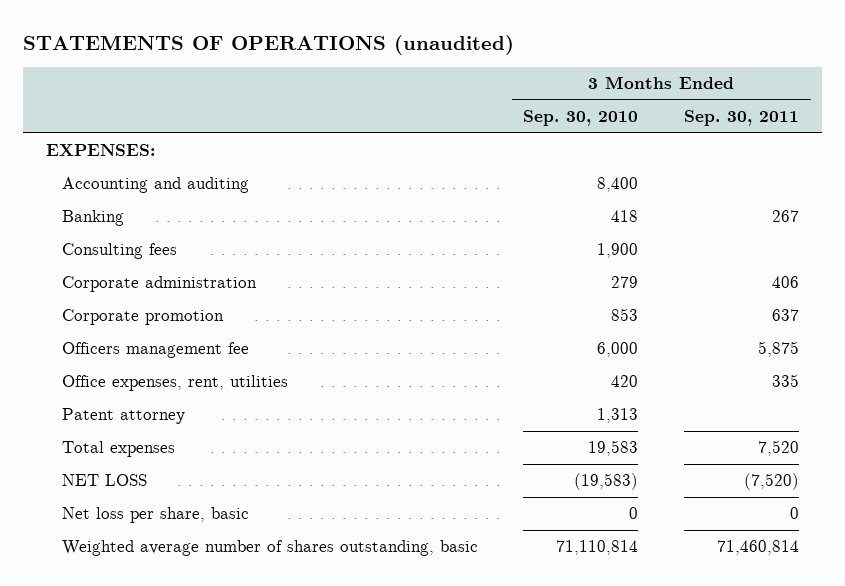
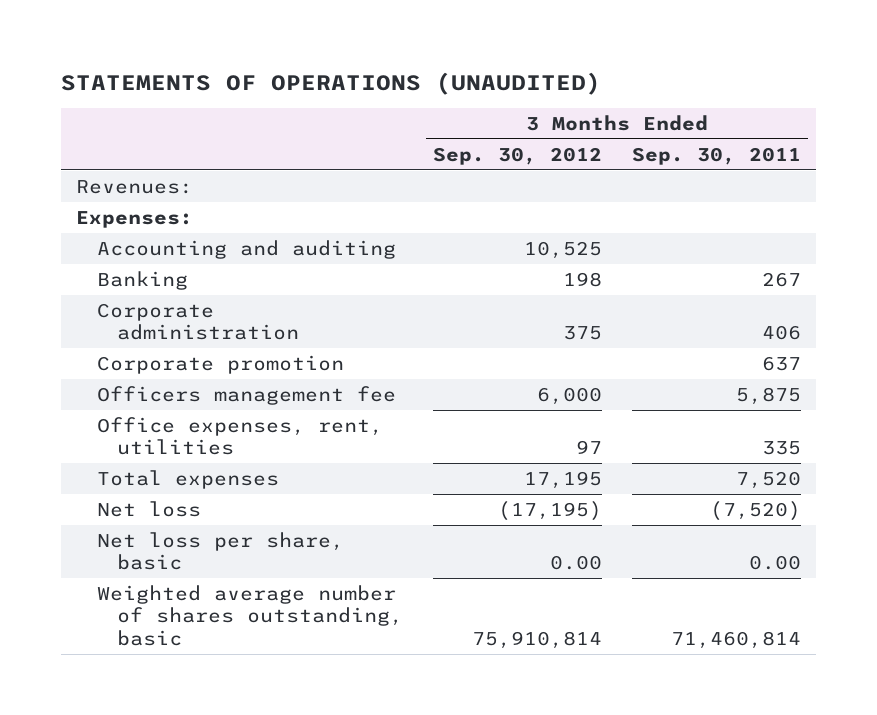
[22,34,514,55] STATEMENTS OF OPERATIONS (unaudited) -> [61,71,602,95] STATEMENTS OF OPERATIONS (UNAUDITED)
[523,110,639,127] Sep. 30, 2010 -> none
none -> [433,146,603,165] Sep. 30, 2012
none -> [76,179,194,194] Revenues:
[45,144,155,157] EXPENSES: -> [76,210,194,228] Expenses:
[61,243,177,260] Consulting fees -> none
[61,408,185,425] Patent attorney -> none
[61,474,147,487] NET LOSS -> [96,500,201,517] Net loss
[790,507,800,520] 0 -> [748,555,801,571] 0.00

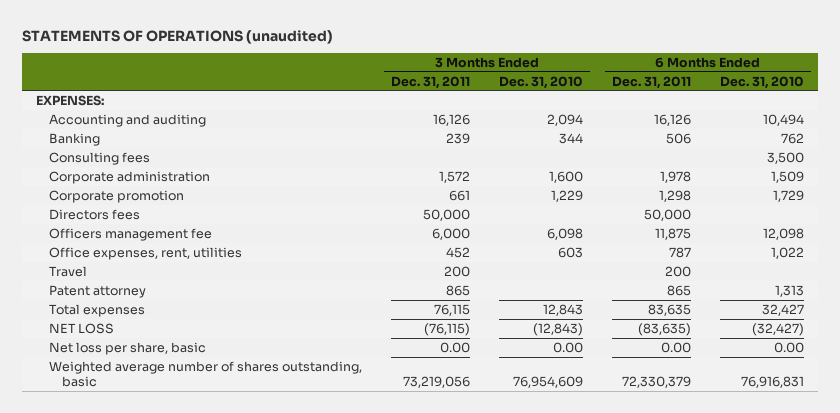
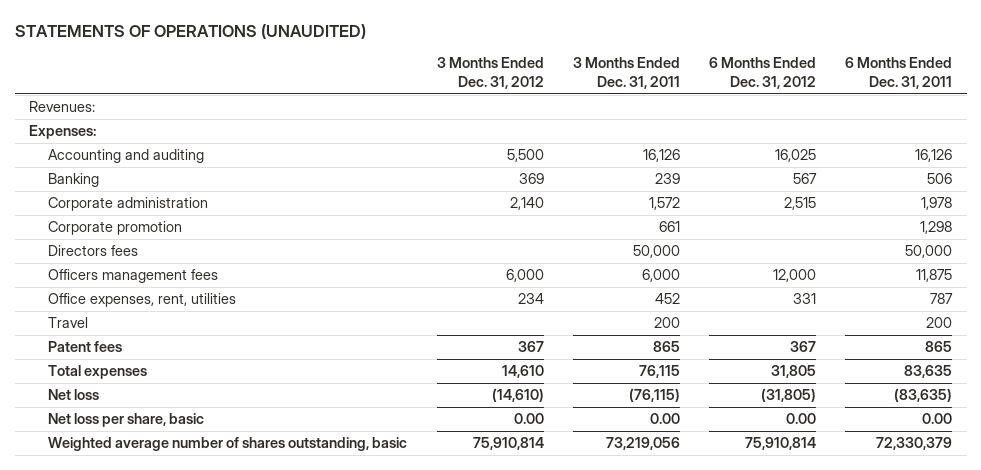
[21,30,333,45] STATEMENTS OF OPERATIONS (unaudited) -> [14,23,366,39] STATEMENTS OF OPERATIONS (UNAUDITED)
[499,75,584,89] Dec. 31, 2010 -> none
[719,75,804,89] Dec. 31, 2010 -> none
none -> [436,57,544,90] 3 Months Ended Dec. 31, 2012
none -> [708,57,816,90] 6 Months Ended Dec. 31, 2012
none -> [29,101,96,113] Revenues:
[36,94,105,106] EXPENSES: -> [29,125,97,140] Expenses:
[49,151,151,165] Consulting fees -> none
[49,227,213,241] Officers management fee -> [48,269,219,284] Officers management fees
[49,284,147,298] Patent attorney -> [48,341,123,353] Patent fees
[49,322,115,334] NET LOSS -> [48,389,100,401] Net loss

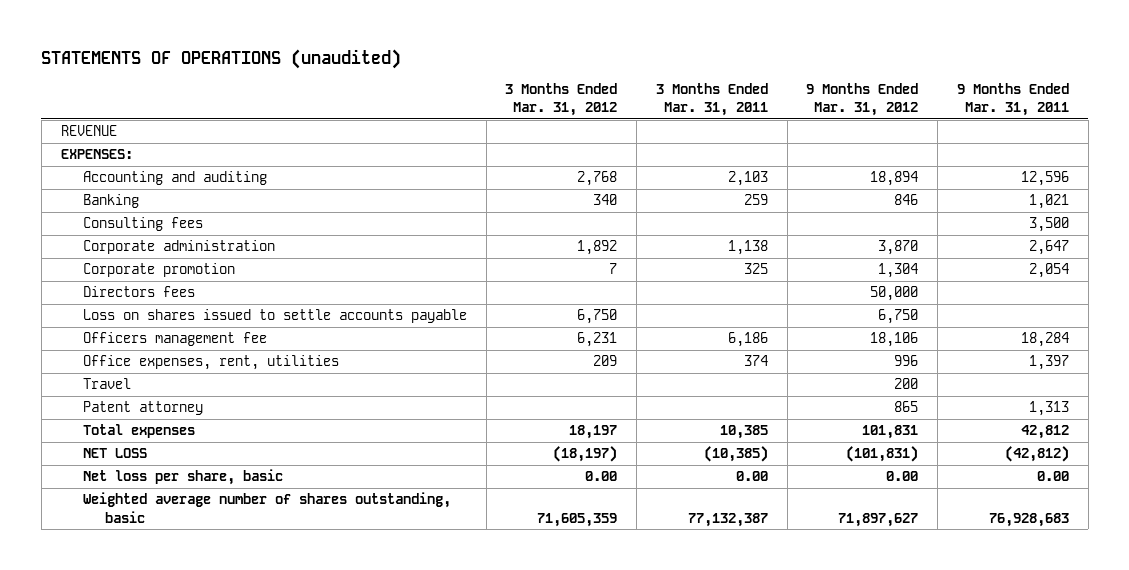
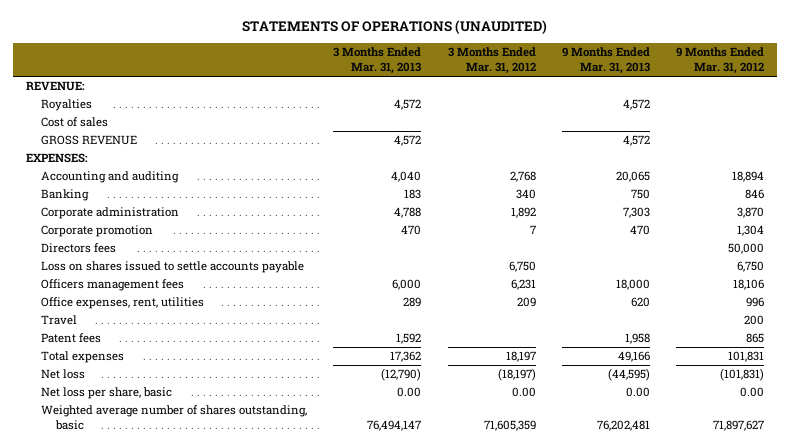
[41,48,402,69] STATEMENTS OF OPERATIONS (unaudited) -> [242,20,548,35] STATEMENTS OF OPERATIONS (UNAUDITED)
[655,83,768,117] 3 Months Ended Mar. 31, 2011 -> none
[956,83,1069,117] 9 Months Ended Mar. 31, 2011 -> none
none -> [333,47,422,75] 3 Months Ended Mar. 31, 2013
none -> [561,47,650,75] 9 Months Ended Mar. 31, 2013
[60,125,117,137] REVENUE -> [26,81,86,92] REVENUE:
none -> [41,99,93,112] Royalties
none -> [41,117,109,128] Cost of sales
none -> [41,135,138,146] GROSS REVENUE
[82,217,203,232] Consulting fees -> none
[82,332,267,347] Officers management fee -> [41,279,185,292] Officers management fees
[82,401,203,416] Patent attorney -> [41,333,102,344] Patent fees
[82,448,147,459] NET LOSS -> [41,369,86,380] Net loss

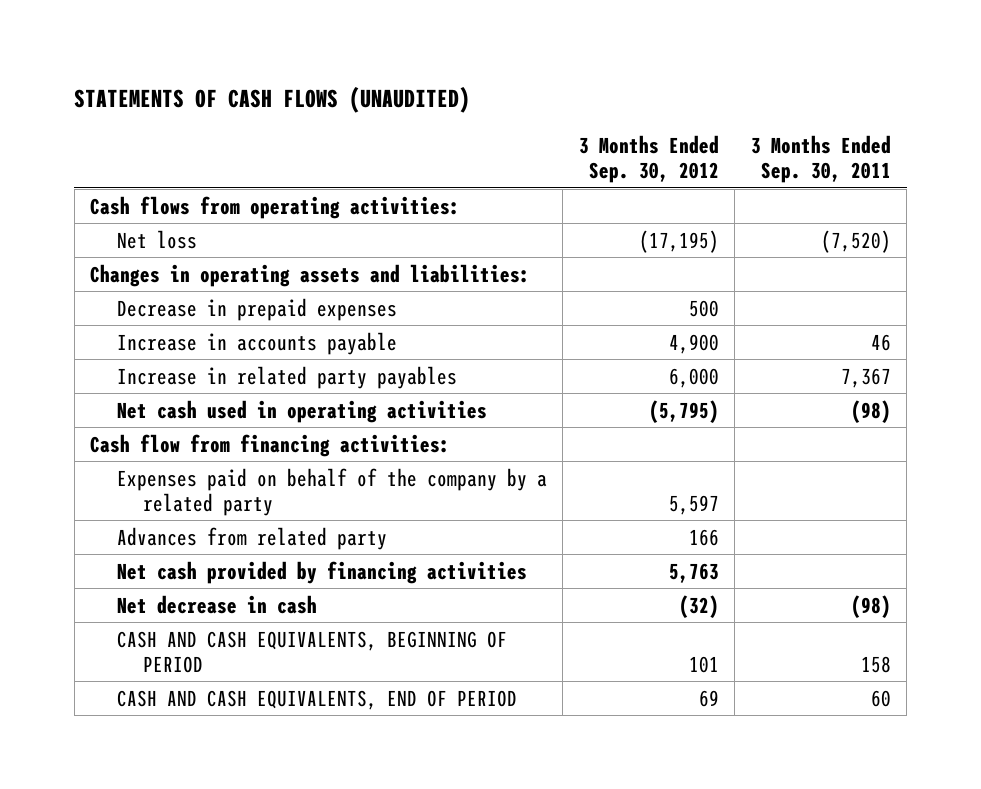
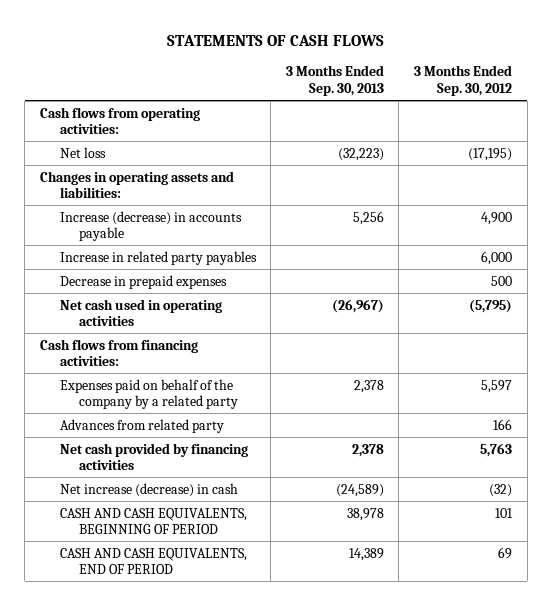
[74,86,471,114] STATEMENTS OF CASH FLOWS (UNAUDITED) -> [167,35,385,47] STATEMENTS OF CASH FLOWS
[750,135,891,184] 3 Months Ended Sep. 30, 2011 -> none
none -> [285,65,384,96] 3 Months Ended Sep. 30, 2013
[116,331,397,355] Increase in accounts payable -> [59,210,242,242] Increase (decrease) in accounts payable
[116,297,397,321] Decrease in prepaid expenses -> [59,274,227,289] Decrease in prepaid expenses
[90,433,451,457] Cash flow from financing activities: -> [39,338,198,367] Cash flows from financing activities:
[116,594,317,614] Net decrease in cash -> [59,482,238,497] Net increase (decrease) in cash

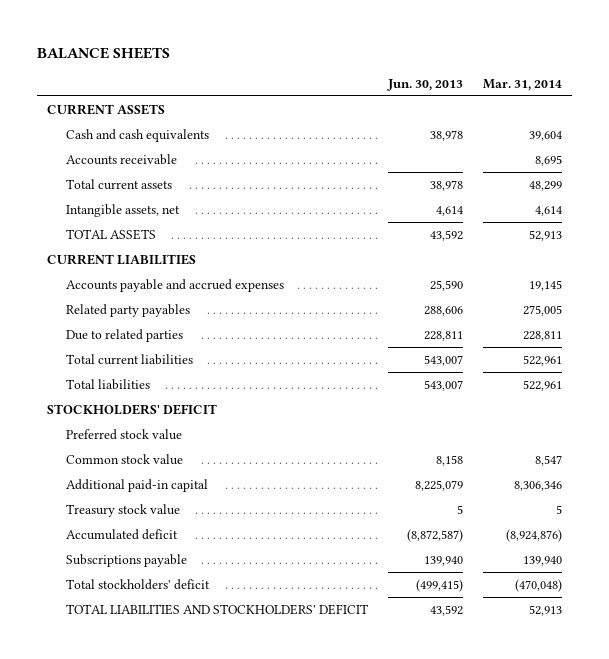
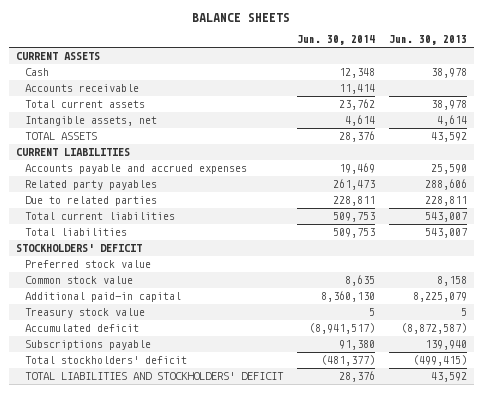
[483,78,563,91] Mar. 31, 2014 -> none
none -> [297,35,376,46] Jun. 30, 2014
[65,128,209,142] Cash and cash equivalents -> [25,68,50,77] Cash

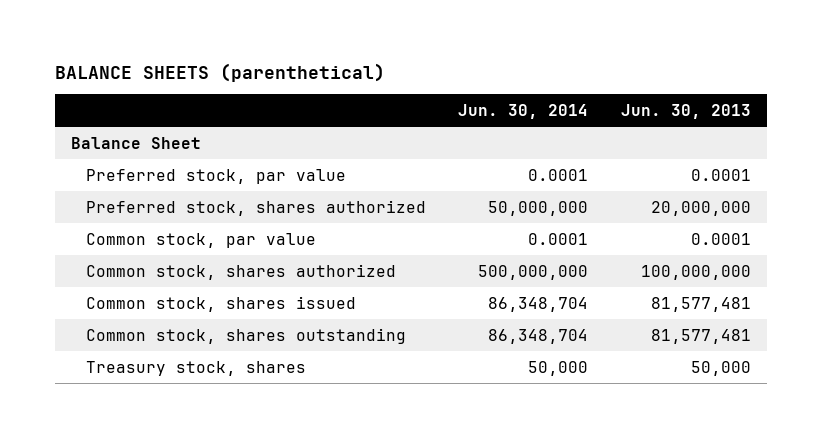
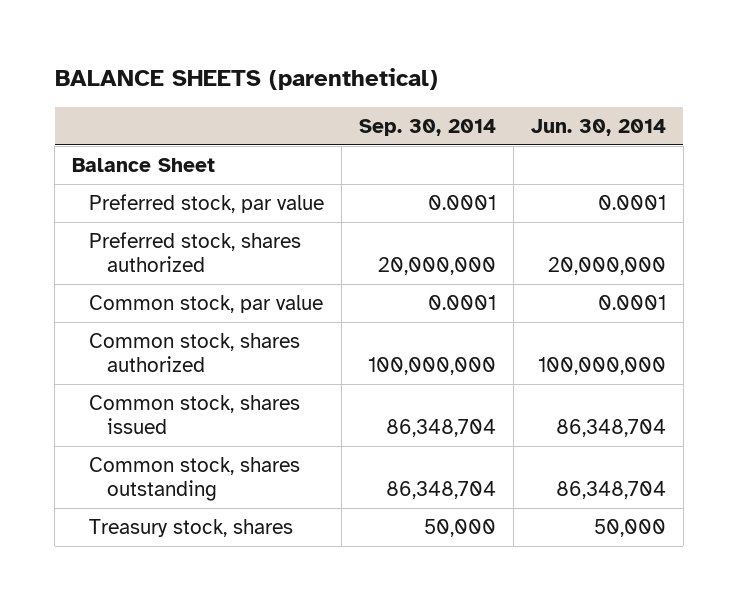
[620,104,751,120] Jun. 30, 2013 -> none
none -> [359,118,497,136] Sep. 30, 2014
[488,200,589,216] 50,000,000 -> [547,256,666,275] 20,000,000
[478,264,589,280] 500,000,000 -> [537,356,666,375] 100,000,000

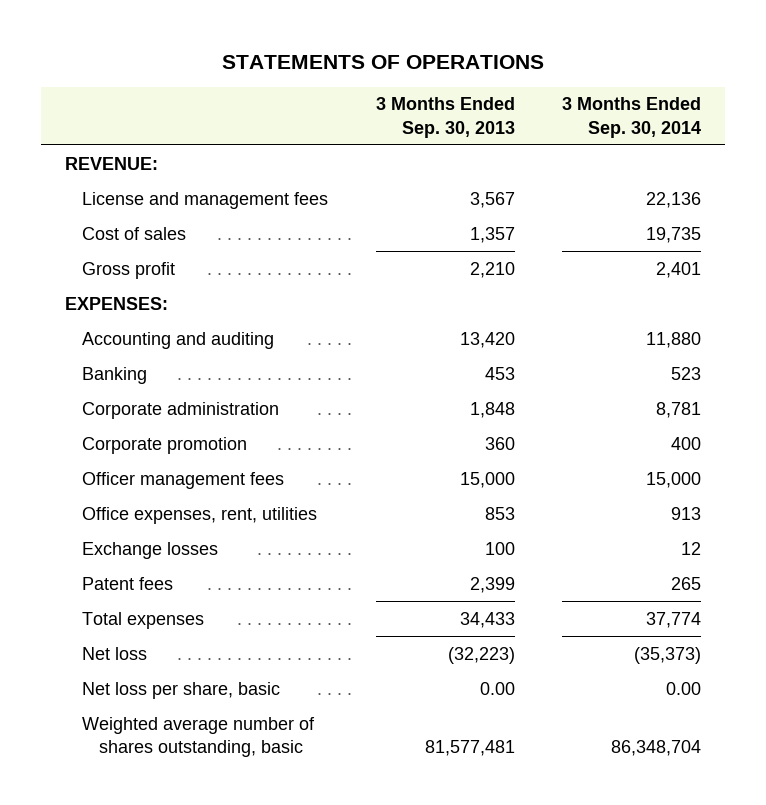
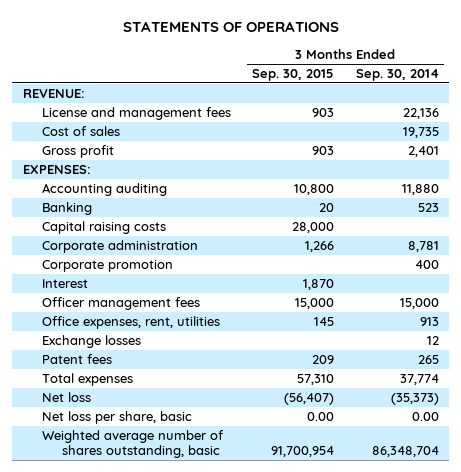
[375,97,515,138] 3 Months Ended Sep. 30, 2013 -> none
none -> [252,68,335,81] Sep. 30, 2015
[82,331,275,349] Accounting and auditing -> [42,182,168,196] Accounting auditing
none -> [42,220,167,234] Capital raising costs
none -> [42,278,89,288] Interest

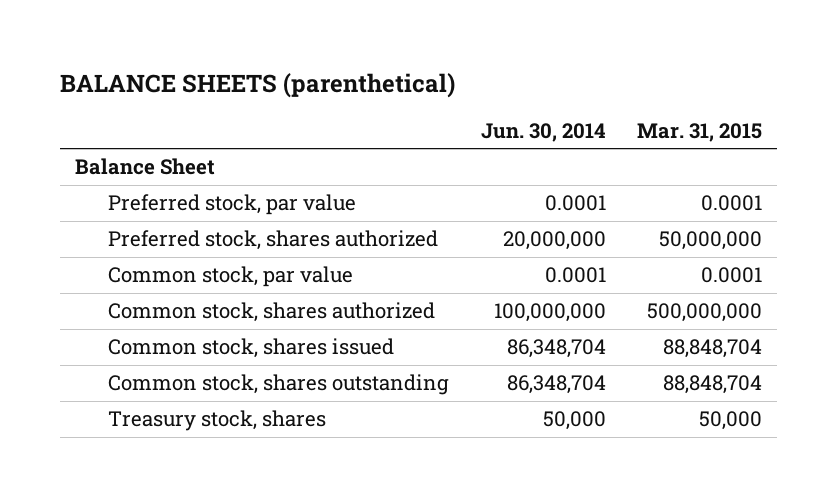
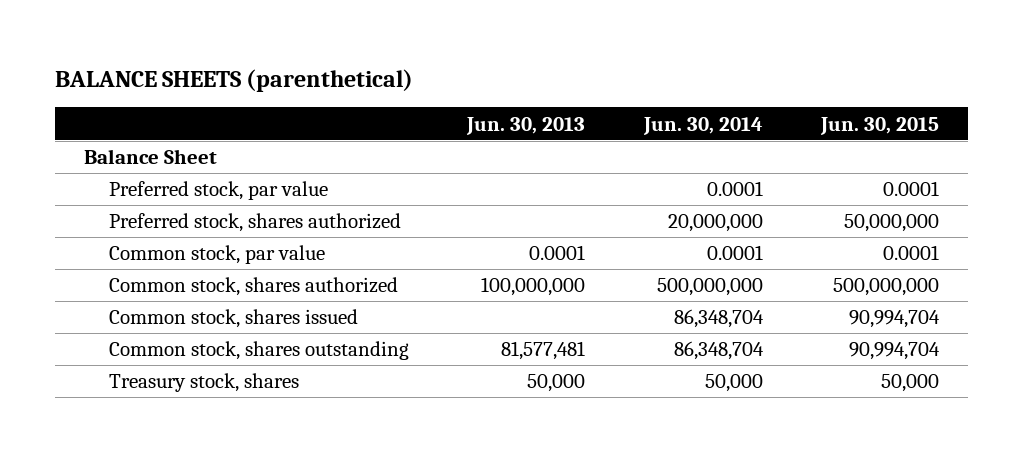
[636,122,762,142] Mar. 31, 2015 -> none
none -> [466,116,586,135] Jun. 30, 2013
none -> [820,116,940,135] Jun. 30, 2015
[493,303,606,323] 100,000,000 -> [656,278,763,297] 500,000,000

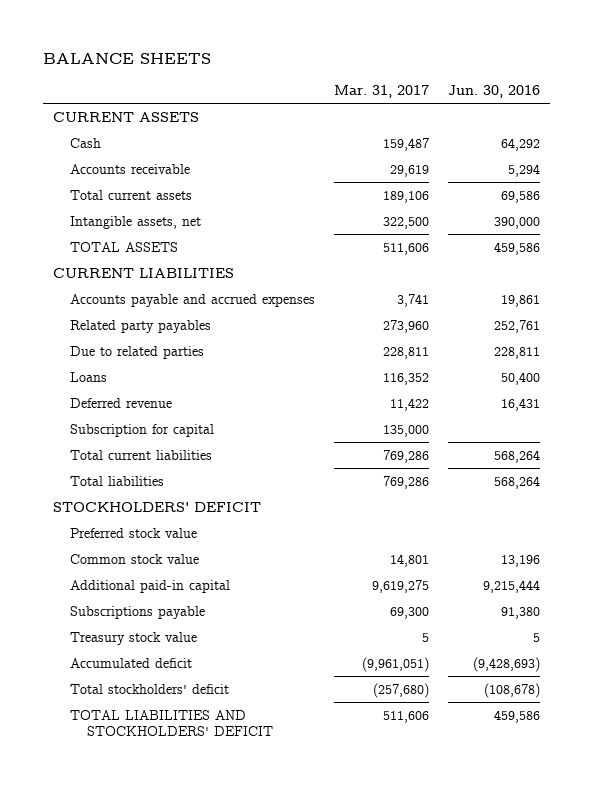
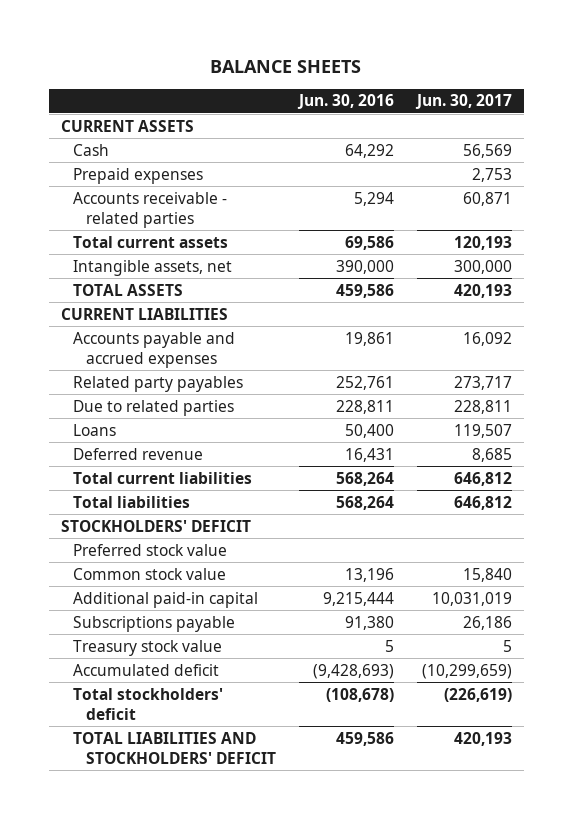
[333,85,429,99] Mar. 31, 2017 -> none
none -> [415,94,513,110] Jun. 30, 2017
none -> [73,167,204,184] Prepaid expenses
[69,163,190,174] Accounts receivable -> [73,191,228,228] Accounts receivable - related parties
[69,423,214,437] Subscription for capital -> none

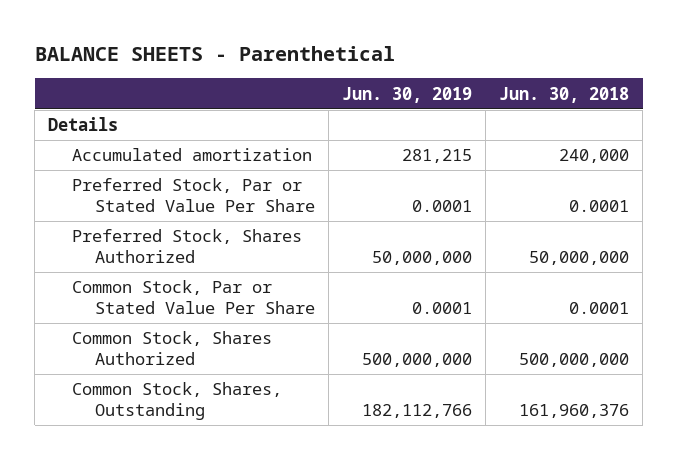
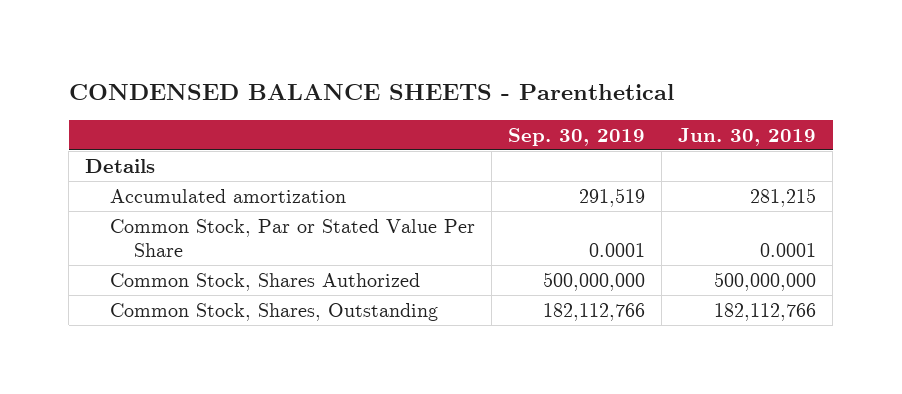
[34,46,395,62] BALANCE SHEETS - Parenthetical -> [68,83,674,100] CONDENSED BALANCE SHEETS - Parenthetical
[499,86,630,103] Jun. 30, 2018 -> none
none -> [508,127,646,146] Sep. 30, 2019
[71,178,315,212] Preferred Stock, Par or Stated Value Per Share -> none
[71,229,302,263] Preferred Stock, Shares Authorized -> none

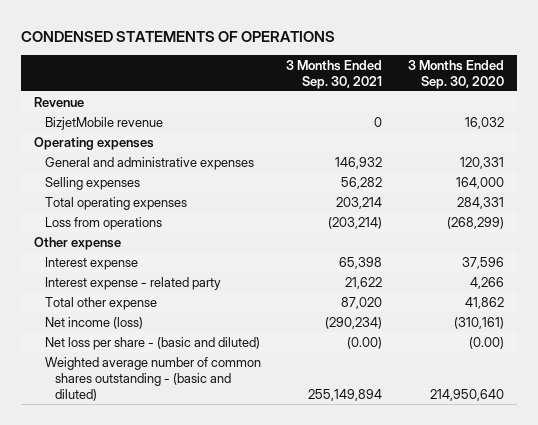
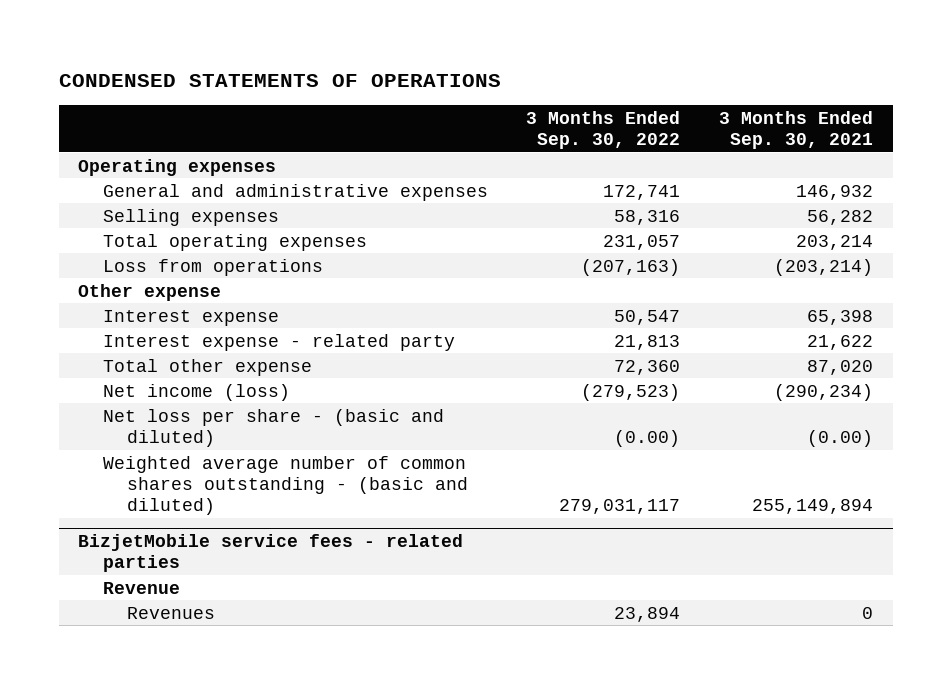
[407,59,504,89] 3 Months Ended Sep. 30, 2020 -> none
none -> [526,110,681,149] 3 Months Ended Sep. 30, 2022
[34,96,85,107] Revenue -> none
[44,116,163,130] BizjetMobile revenue -> none
none -> [78,534,464,573] BizjetMobile service fees - related parties
none -> [102,581,180,594] Revenue
none -> [126,606,215,619] Revenues

